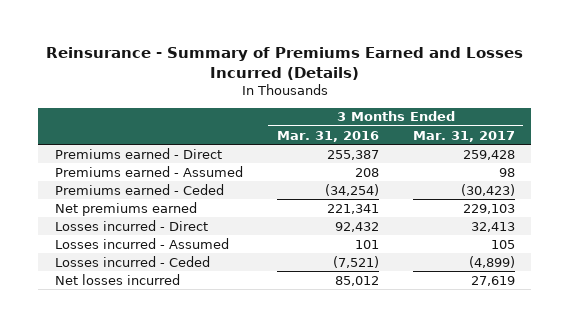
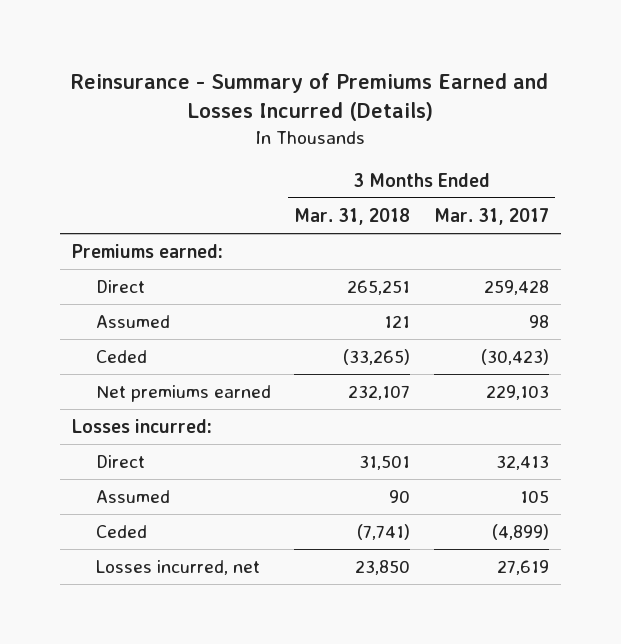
[276,130,379,142] Mar. 31, 2016 -> none
none -> [294,207,411,225] Mar. 31, 2018
none -> [71,244,223,259] Premiums earned:
[55,147,223,159] Premiums earned - Direct -> [95,280,145,294] Direct
[55,165,244,177] Premiums earned - Assumed -> [95,315,170,329] Assumed
[55,183,225,195] Premiums earned - Ceded -> [95,350,147,364] Ceded
none -> [71,419,212,434] Losses incurred:
[55,219,209,231] Losses incurred - Direct -> [95,455,145,469] Direct
[55,237,230,249] Losses incurred - Assumed -> [95,490,170,504] Assumed
[55,255,211,267] Losses incurred - Ceded -> [95,525,147,539] Ceded
[55,273,181,285] Net losses incurred -> [95,560,260,576] Losses incurred, net

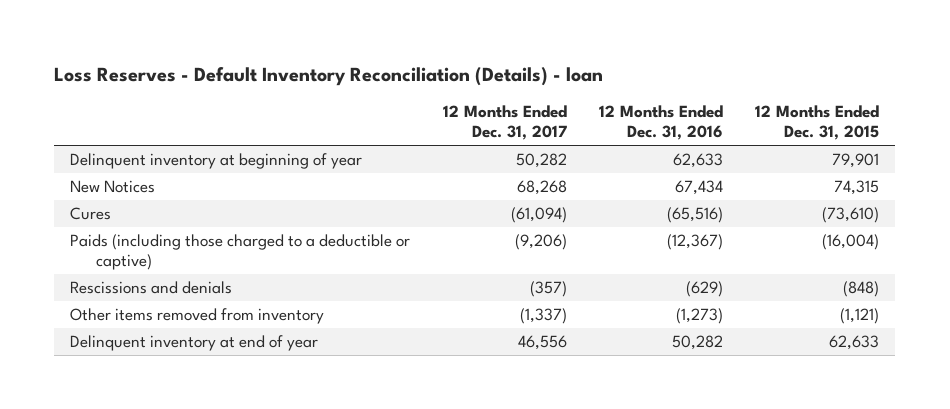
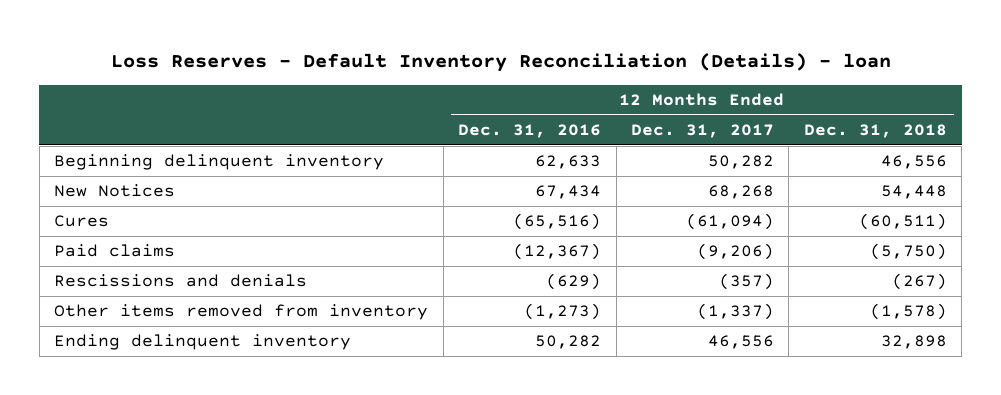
[755,105,880,141] 12 Months Ended Dec. 31, 2015 -> none
none -> [803,124,947,139] Dec. 31, 2018
[70,153,363,170] Delinquent inventory at beginning of year -> [54,154,385,171] Beginning delinquent inventory
[70,234,411,271] Paids (including those charged to a deductible or captive) -> [54,244,176,258] Paid claims
[70,335,319,352] Delinquent inventory at end of year -> [54,334,352,351] Ending delinquent inventory

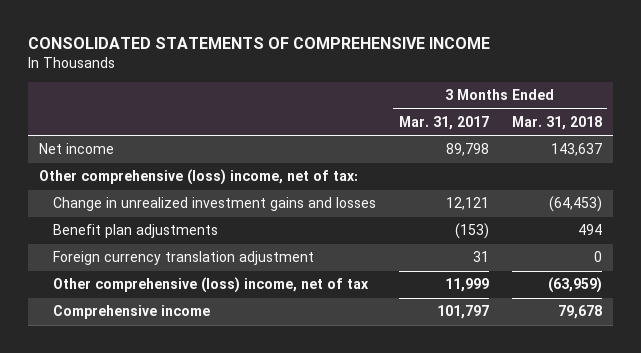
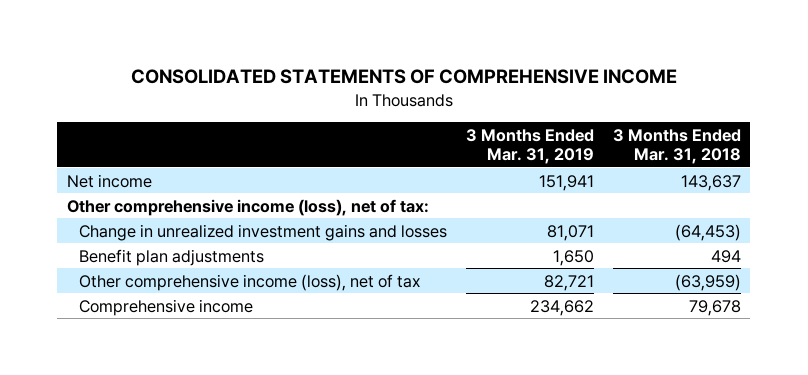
[398,115,489,130] Mar. 31, 2017 -> none
none -> [466,128,595,164] 3 Months Ended Mar. 31, 2019
[38,169,358,186] Other comprehensive (loss) income, net of tax: -> [66,198,429,216] Other comprehensive income (loss), net of tax:
[53,251,315,266] Foreign currency translation adjustment -> none
[53,277,370,294] Other comprehensive (loss) income, net of tax -> [79,273,421,291] Other comprehensive income (loss), net of tax

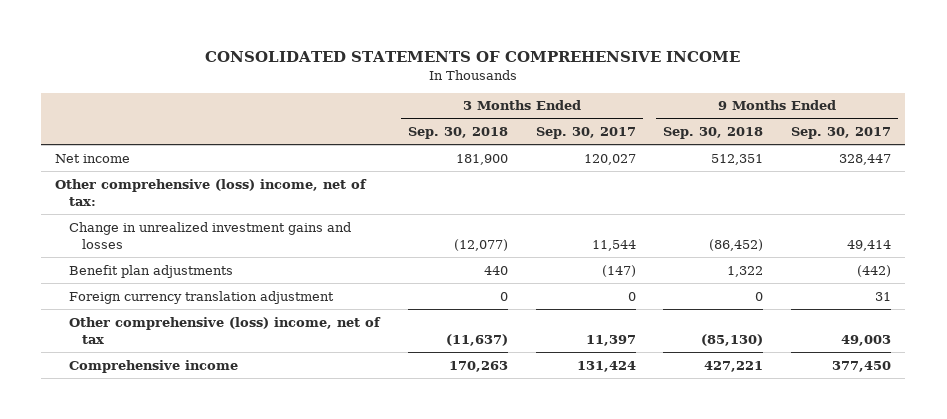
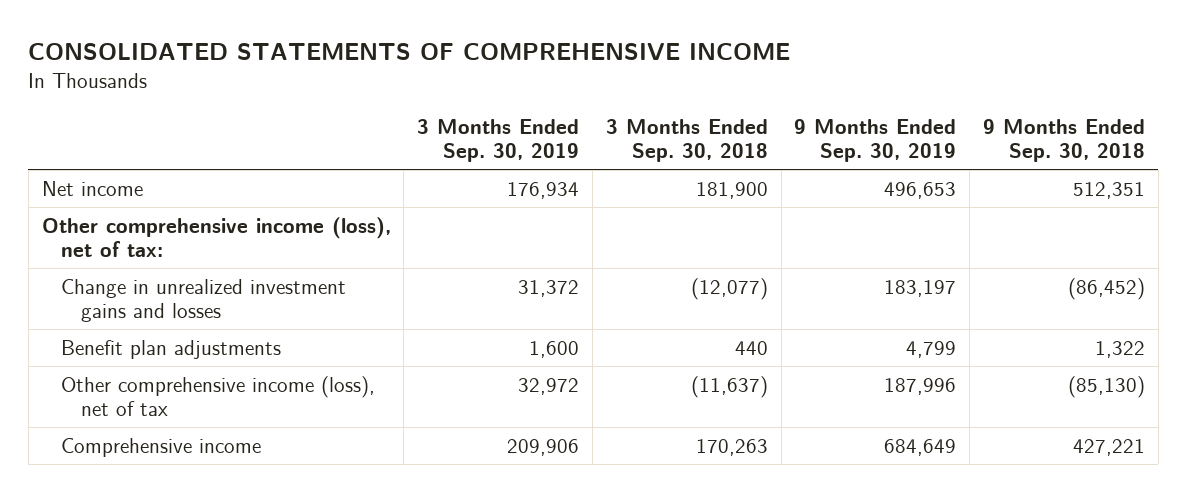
[535,127,636,140] Sep. 30, 2017 -> none
[791,127,892,140] Sep. 30, 2017 -> none
none -> [417,118,580,163] 3 Months Ended Sep. 30, 2019
none -> [794,118,957,163] 9 Months Ended Sep. 30, 2019
[55,178,368,206] Other comprehensive (loss) income, net of tax: -> [41,216,391,257] Other comprehensive income (loss), net of tax:
[68,290,334,304] Foreign currency translation adjustment -> none
[68,316,381,344] Other comprehensive (loss) income, net of tax -> [61,375,376,416] Other comprehensive income (loss), net of tax

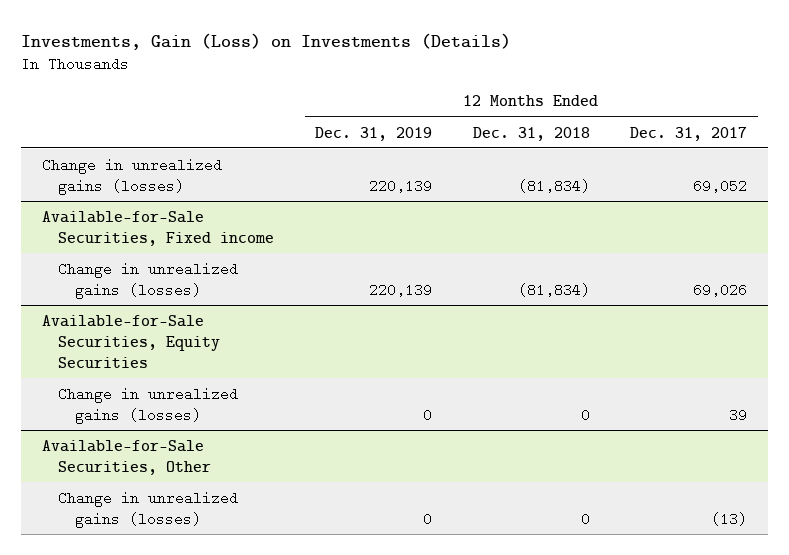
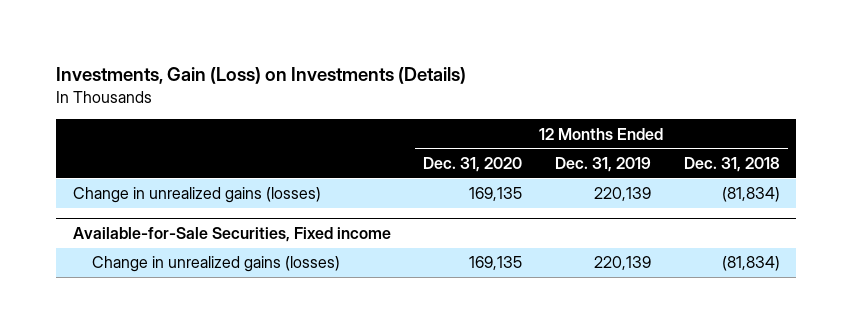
[630,126,748,141] Dec. 31, 2017 -> none
none -> [423,157,523,173] Dec. 31, 2020
[41,314,221,368] Available-for-Sale Securities, Equity Securities -> none
[58,386,239,424] Change in unrealized gains (losses) -> none
[41,439,212,475] Available-for-Sale Securities, Other -> none
[58,490,239,528] Change in unrealized gains (losses) -> none

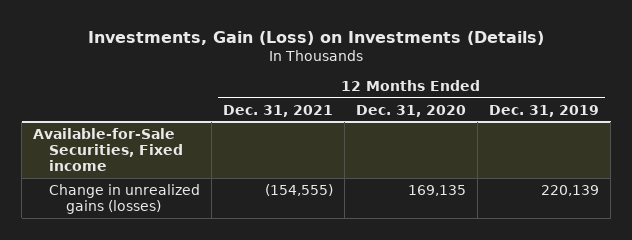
[683,157,780,173] Dec. 31, 2018 -> none
none -> [223,104,334,117] Dec. 31, 2021
[72,187,321,204] Change in unrealized gains (losses) -> none

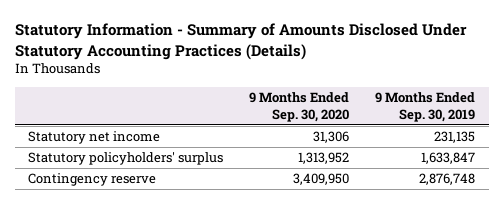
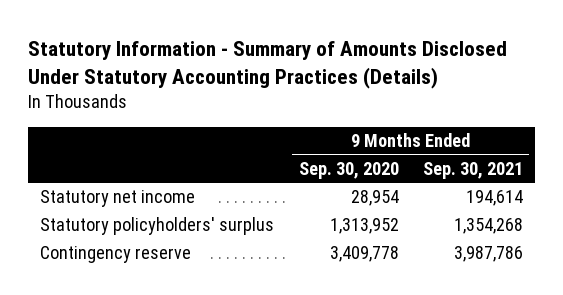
[375,91,476,122] 9 Months Ended Sep. 30, 2019 -> none
none -> [423,161,524,179] Sep. 30, 2021
[313,131,350,144] 31,306 -> [350,190,399,207] 28,954
[293,173,350,186] 3,409,950 -> [329,246,399,263] 3,409,778

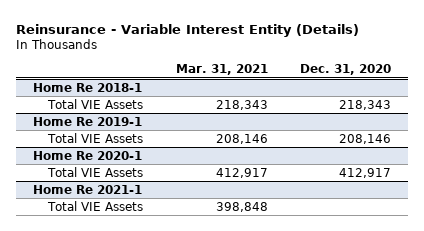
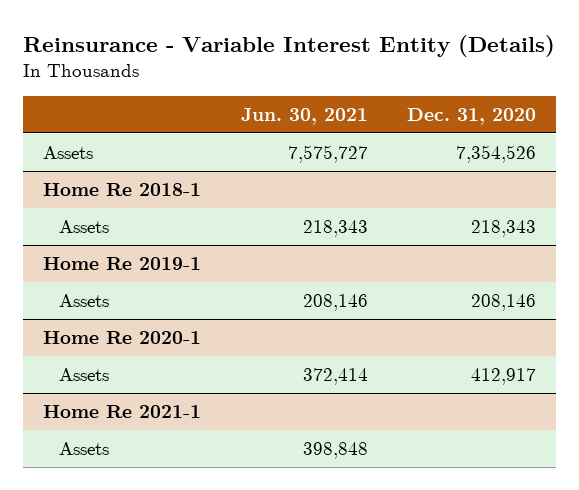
[175,64,268,76] Mar. 31, 2021 -> none
none -> [240,107,368,125] Jun. 30, 2021
none -> [43,145,94,159] Assets
[47,98,144,109] Total VIE Assets -> [59,219,110,233] Assets
[47,132,144,143] Total VIE Assets -> [59,293,110,307] Assets
[47,166,144,177] Total VIE Assets -> [59,367,110,381] Assets
[47,200,144,211] Total VIE Assets -> none
none -> [59,441,110,455] Assets

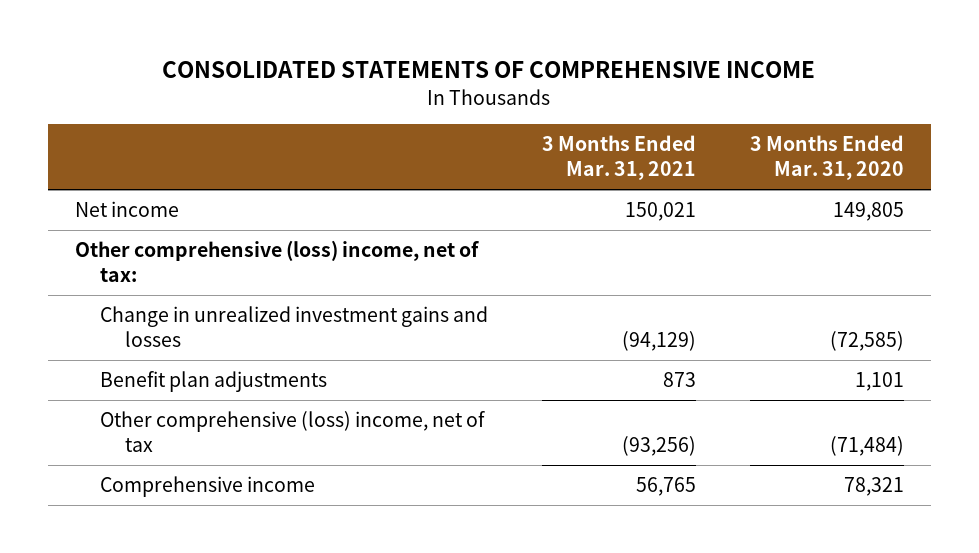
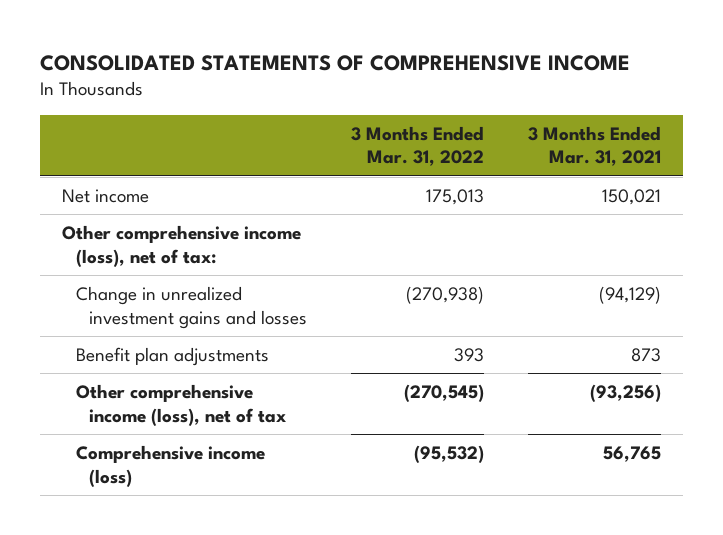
[749,135,904,181] 3 Months Ended Mar. 31, 2020 -> none
none -> [351,125,485,167] 3 Months Ended Mar. 31, 2022
[74,240,479,283] Other comprehensive (loss) income, net of tax: -> [61,225,301,267] Other comprehensive income (loss), net of tax:
[99,411,485,453] Other comprehensive (loss) income, net of tax -> [75,384,287,426] Other comprehensive income (loss), net of tax
[99,476,315,498] Comprehensive income -> [75,445,265,487] Comprehensive income (loss)

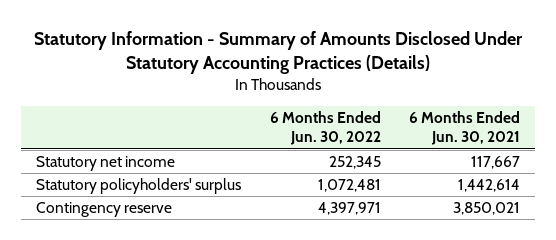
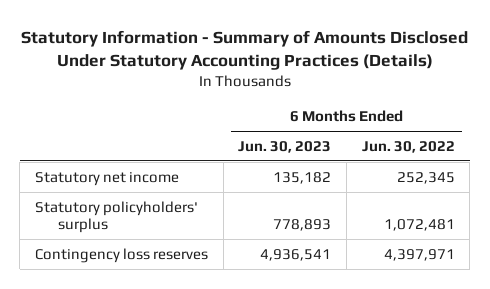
[409,111,521,146] 6 Months Ended Jun. 30, 2021 -> none
none -> [238,140,332,153] Jun. 30, 2023
[35,202,172,218] Contingency reserve -> [35,247,209,263] Contingency loss reserves

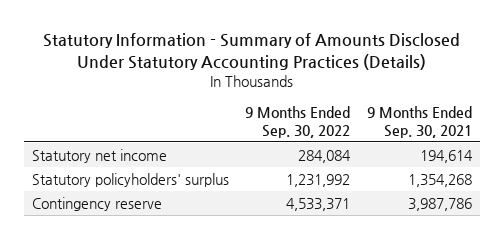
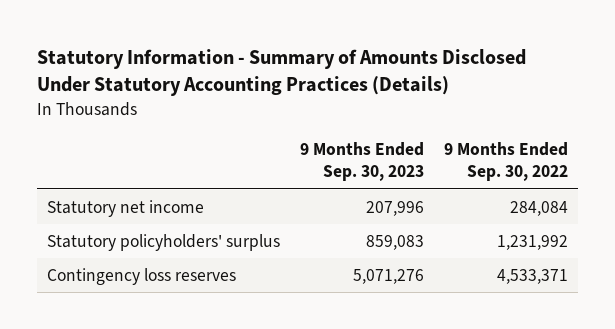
[366,105,472,138] 9 Months Ended Sep. 30, 2021 -> none
none -> [299,142,424,182] 9 Months Ended Sep. 30, 2023
[31,196,162,211] Contingency reserve -> [46,267,236,285] Contingency loss reserves

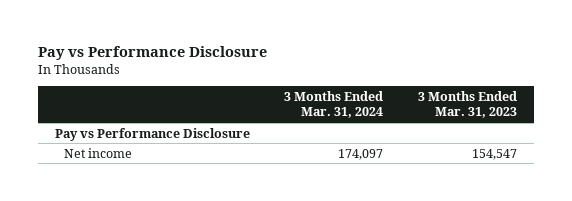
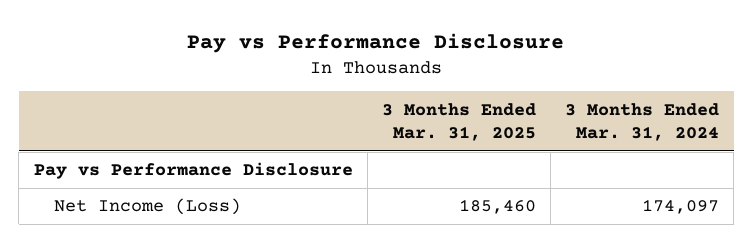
[417,91,517,119] 3 Months Ended Mar. 31, 2023 -> none
none -> [381,102,536,142] 3 Months Ended Mar. 31, 2025
[63,147,132,158] Net income -> [53,198,241,216] Net Income (Loss)

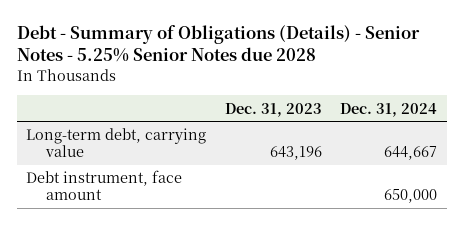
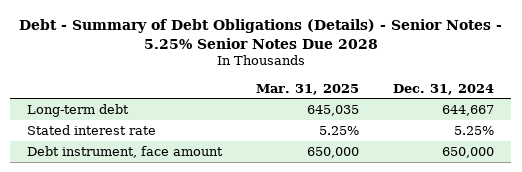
[16,25,420,63] Debt - Summary of Obligations (Details) - Senior Notes - 5.25% Senior Notes due 2028 -> [18,18,502,49] Debt - Summary of Debt Obligations (Details) - Senior Notes - 5.25% Senior Notes Due 2028
[224,102,322,117] Dec. 31, 2023 -> none
none -> [256,83,360,95] Mar. 31, 2025
[26,128,207,158] Long-term debt, carrying value -> [27,103,130,117] Long-term debt
none -> [27,124,157,135] Stated interest rate

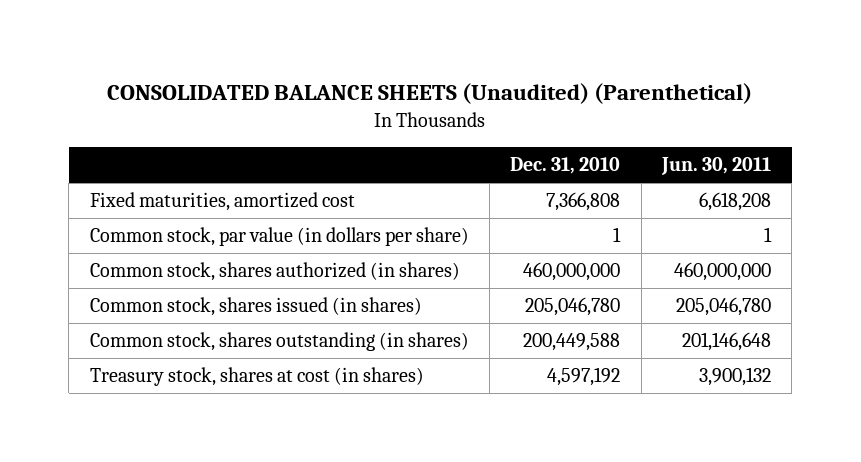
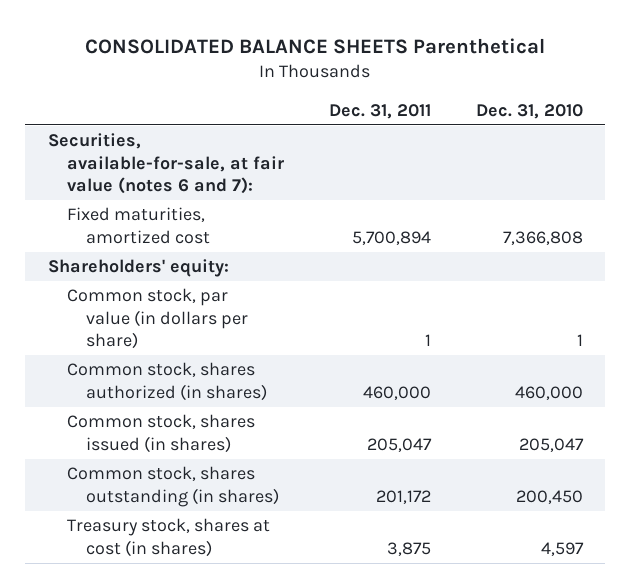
[107,82,753,104] CONSOLIDATED BALANCE SHEETS (Unaudited) (Parenthetical) -> [85,38,546,55] CONSOLIDATED BALANCE SHEETS Parenthetical
[661,157,772,176] Jun. 30, 2011 -> none
none -> [328,103,431,119] Dec. 31, 2011
none -> [47,133,284,194] Securities, available-for-sale, at fair value (notes 6 and 7):
none -> [47,259,229,278] Shareholders' equity:
[523,262,621,282] 460,000,000 -> [514,385,583,400] 460,000
[525,297,621,317] 205,046,780 -> [518,437,584,452] 205,047
[523,333,621,352] 200,449,588 -> [515,489,583,504] 200,450
[547,367,621,387] 4,597,192 -> [540,541,584,556] 4,597

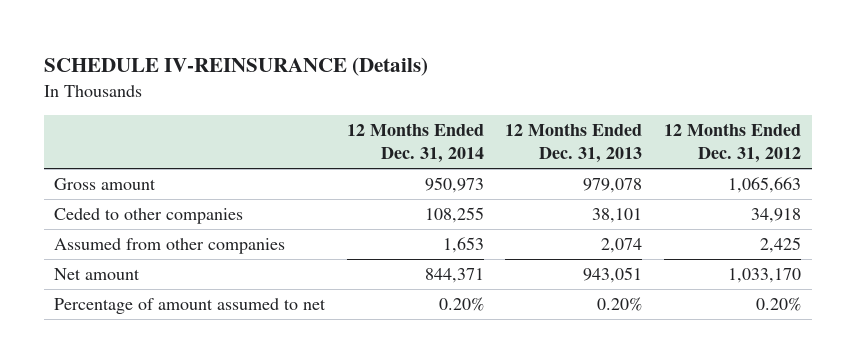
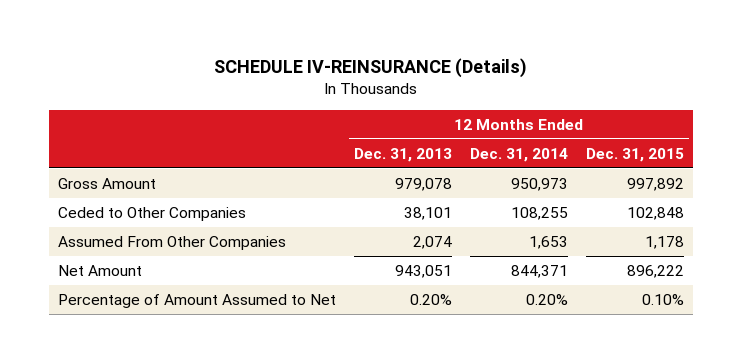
[663,123,801,164] 12 Months Ended Dec. 31, 2012 -> none
none -> [586,147,685,162] Dec. 31, 2015
[54,178,157,191] Gross amount -> [57,178,156,190] Gross Amount
[54,208,244,225] Ceded to other companies -> [57,207,246,222] Ceded to Other Companies
[54,238,286,255] Assumed from other companies -> [57,236,286,251] Assumed From Other Companies
[54,268,141,281] Net amount -> [57,265,142,277] Net Amount
[54,298,327,315] Percentage of amount assumed to net -> [57,294,336,309] Percentage of Amount Assumed to Net

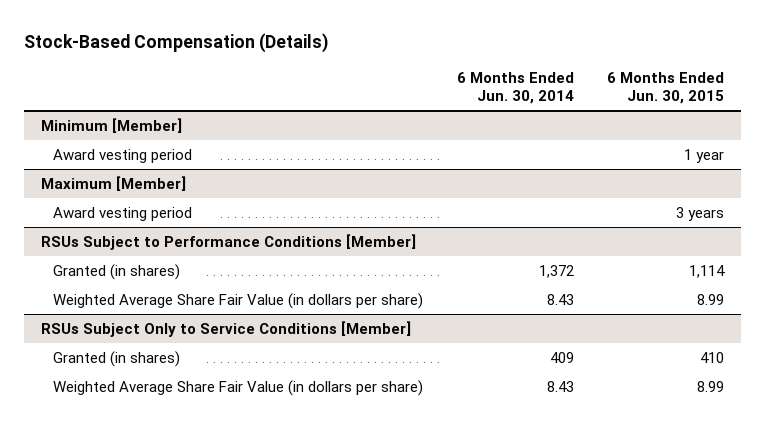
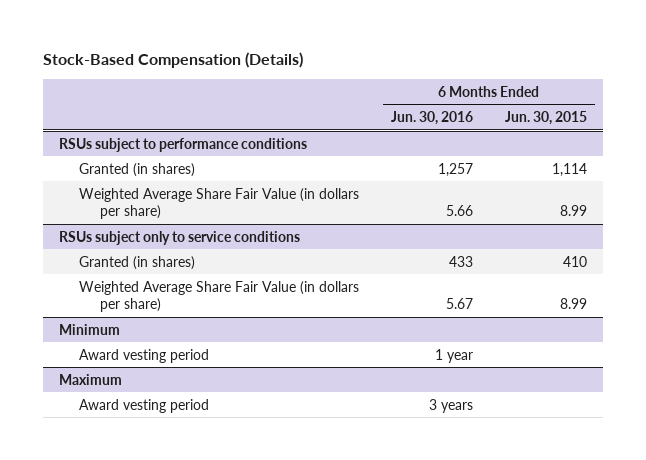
[456,71,574,104] 6 Months Ended Jun. 30, 2014 -> none
none -> [391,111,474,126] Jun. 30, 2016
[40,117,182,133] Minimum [Member] -> none
[53,148,193,163] Award vesting period -> none
[40,175,186,191] Maximum [Member] -> none
[53,206,193,221] Award vesting period -> none
[40,233,416,250] RSUs Subject to Performance Conditions [Member] -> [59,137,308,152] RSUs subject to performance conditions
[40,320,411,337] RSUs Subject Only to Service Conditions [Member] -> [59,230,301,245] RSUs subject only to service conditions
none -> [59,323,121,335] Minimum
none -> [79,348,210,363] Award vesting period
none -> [59,373,123,385] Maximum
none -> [79,398,210,413] Award vesting period

